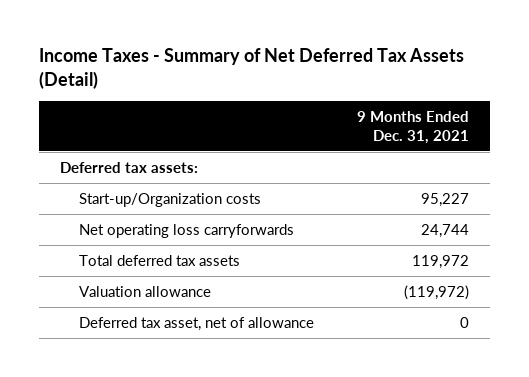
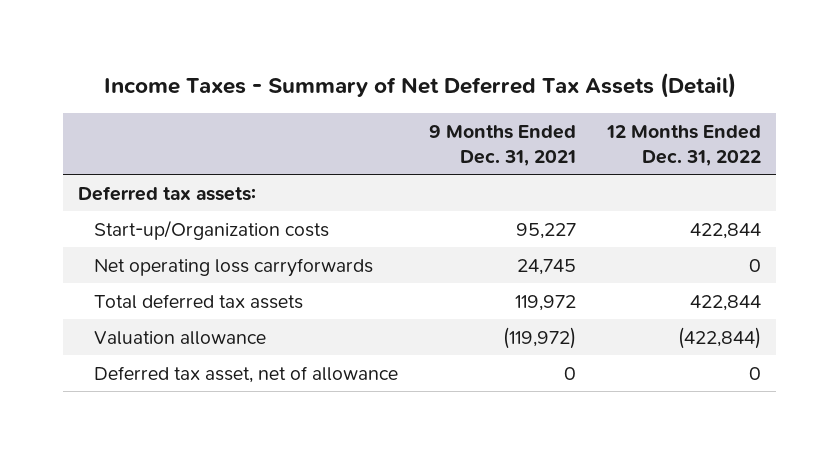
none -> [605,124,761,166] 12 Months Ended Dec. 31, 2022
[420,223,469,238] 24,744 -> [516,258,576,275] 24,745

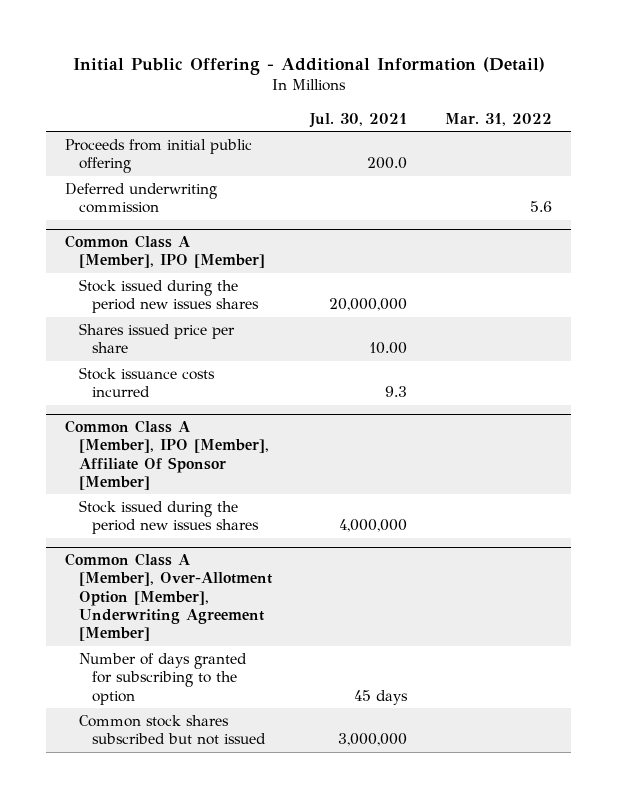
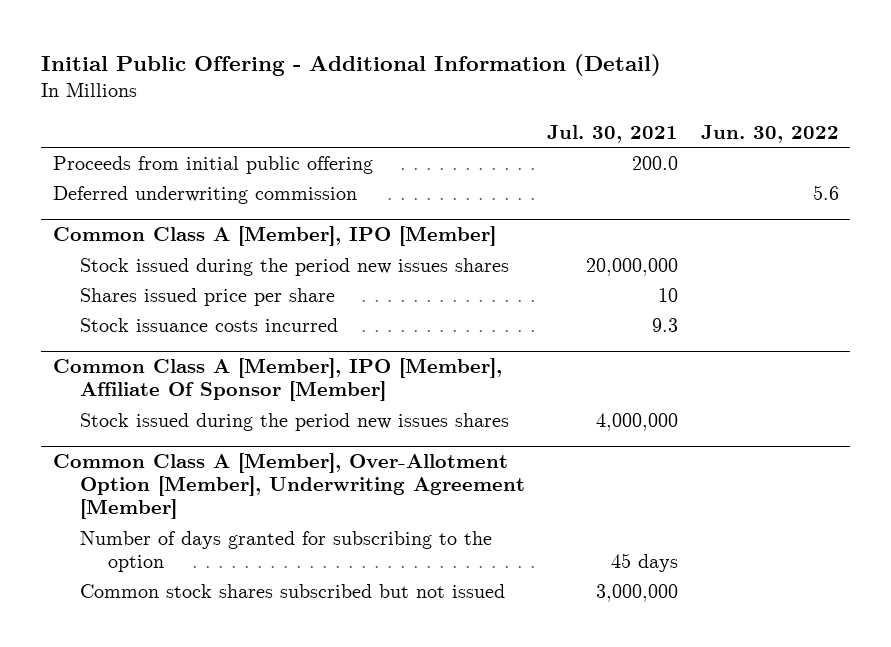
[445,112,553,126] Mar. 31, 2022 -> none
none -> [700,124,839,143] Jun. 30, 2022
[368,342,407,355] 10.00 -> [658,287,679,302] 10

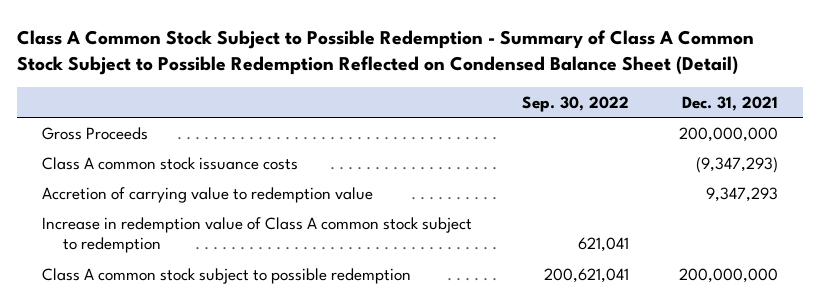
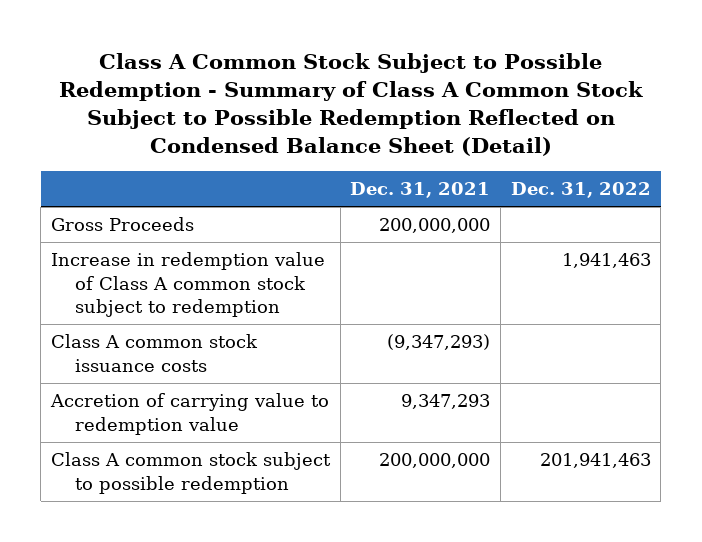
[522,96,630,113] Sep. 30, 2022 -> none
none -> [510,181,651,198] Dec. 31, 2022
[42,216,473,254] Increase in redemption value of Class A common stock subject to redemption -> [50,252,325,317] Increase in redemption value of Class A common stock subject to redemption

